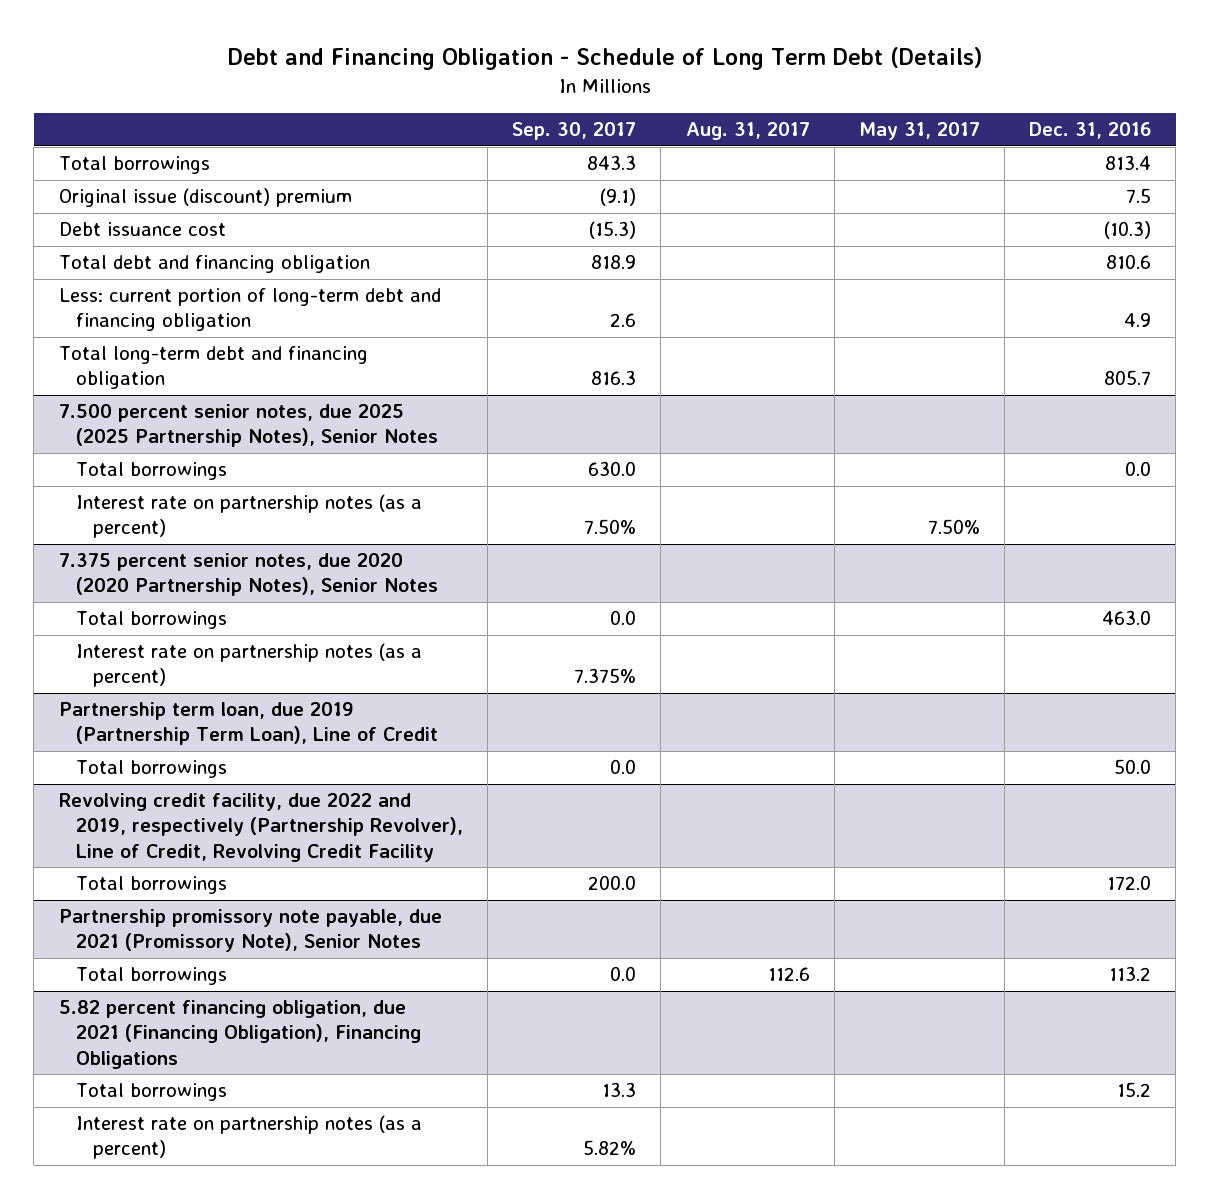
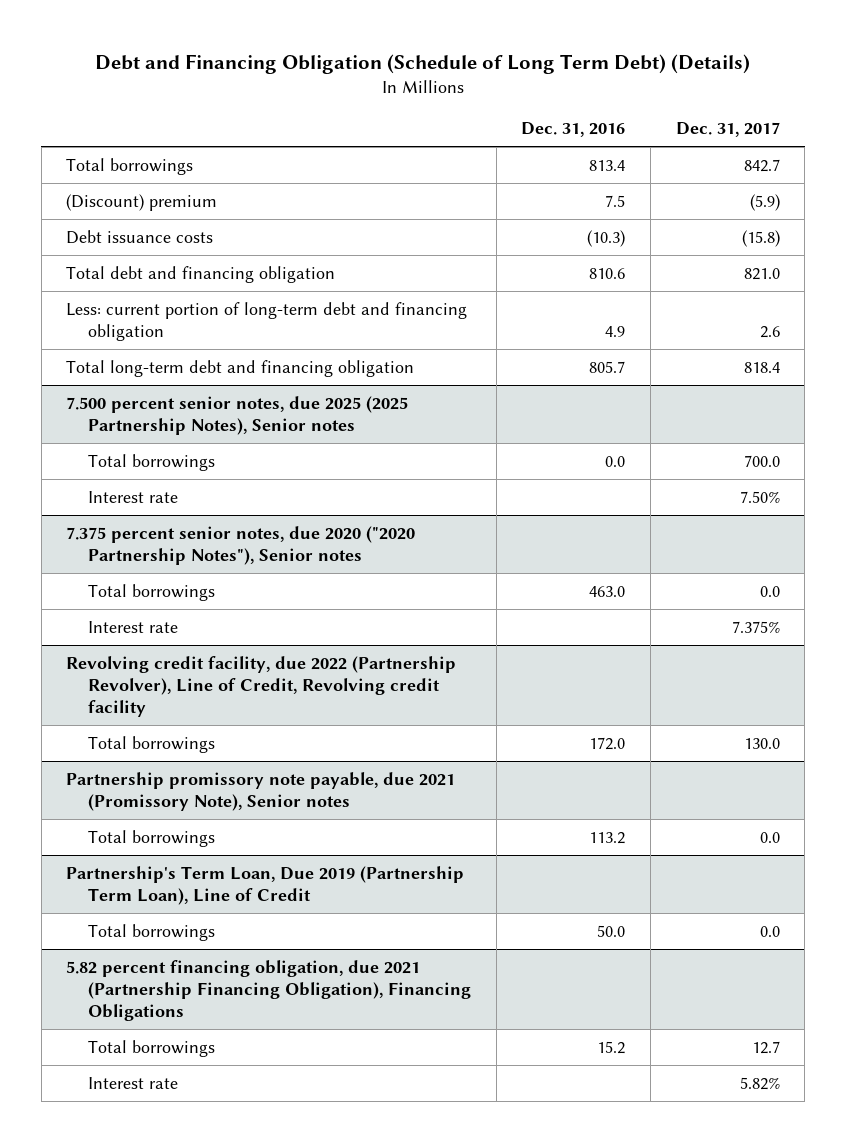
[227,47,982,71] Debt and Financing Obligation - Schedule of Long Term Debt (Details) -> [94,53,750,74] Debt and Financing Obligation (Schedule of Long Term Debt) (Details)
[512,122,637,141] Sep. 30, 2017 -> none
[685,122,810,141] Aug. 31, 2017 -> none
[858,122,980,141] May 31, 2017 -> none
none -> [675,122,780,138] Dec. 31, 2017
[58,188,352,208] Original issue (discount) premium -> [66,193,218,211] (Discount) premium
[58,222,226,237] Debt issuance cost -> [66,229,214,244] Debt issuance costs
[58,404,438,448] 7.500 percent senior notes, due 2025 (2025 Partnership Notes), Senior Notes -> [66,395,409,435] 7.500 percent senior notes, due 2025 (2025 Partnership Notes), Senior notes
[75,494,422,539] Interest rate on partnership notes (as a percent) -> [87,490,178,503] Interest rate
[58,553,438,597] 7.375 percent senior notes, due 2020 (2020 Partnership Notes), Senior Notes -> [66,525,416,565] 7.375 percent senior notes, due 2020 ("2020 Partnership Notes"), Senior notes
[58,702,438,746] Partnership term loan, due 2019 (Partnership Term Loan), Line of Credit -> none
[75,760,227,779] Total borrowings -> none
[75,643,422,688] Interest rate on partnership notes (as a percent) -> [87,620,178,633] Interest rate
[58,793,463,862] Revolving credit facility, due 2022 and 2019, respectively (Partnership Revolver), Line of Credit, Revolving Credit Facility -> [66,655,457,718] Revolving credit facility, due 2022 (Partnership Revolver), Line of Credit, Revolving credit facility
[58,909,442,953] Partnership promissory note payable, due 2021 (Promissory Note), Senior Notes -> [66,771,456,811] Partnership promissory note payable, due 2021 (Promissory Note), Senior notes
none -> [66,865,465,905] Partnership's Term Loan, Due 2019 (Partnership Term Loan), Line of Credit
none -> [87,923,215,941] Total borrowings
[58,1000,421,1069] 5.82 percent financing obligation, due 2021 (Financing Obligation), Financing Obligations -> [66,959,471,1022] 5.82 percent financing obligation, due 2021 (Partnership Financing Obligation), Financing Obligations
[75,1115,422,1160] Interest rate on partnership notes (as a percent) -> [87,1076,178,1089] Interest rate

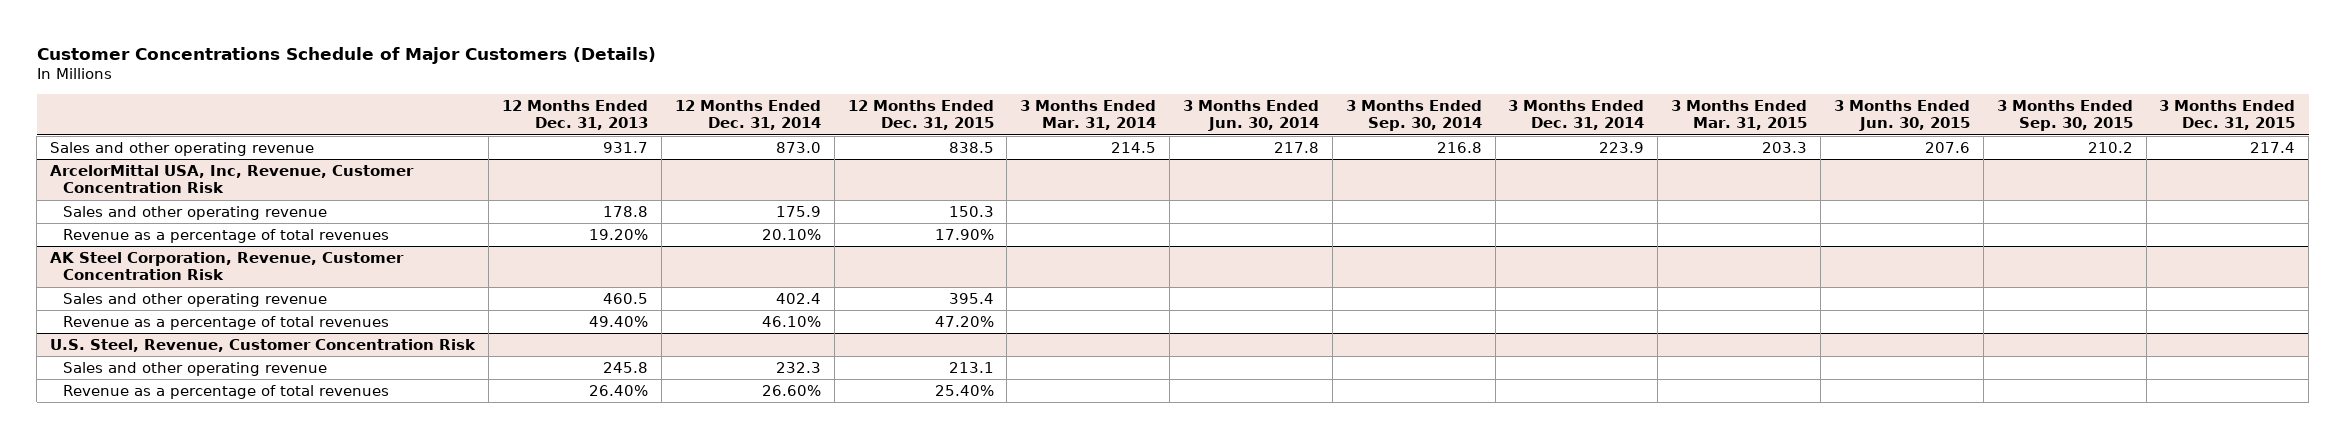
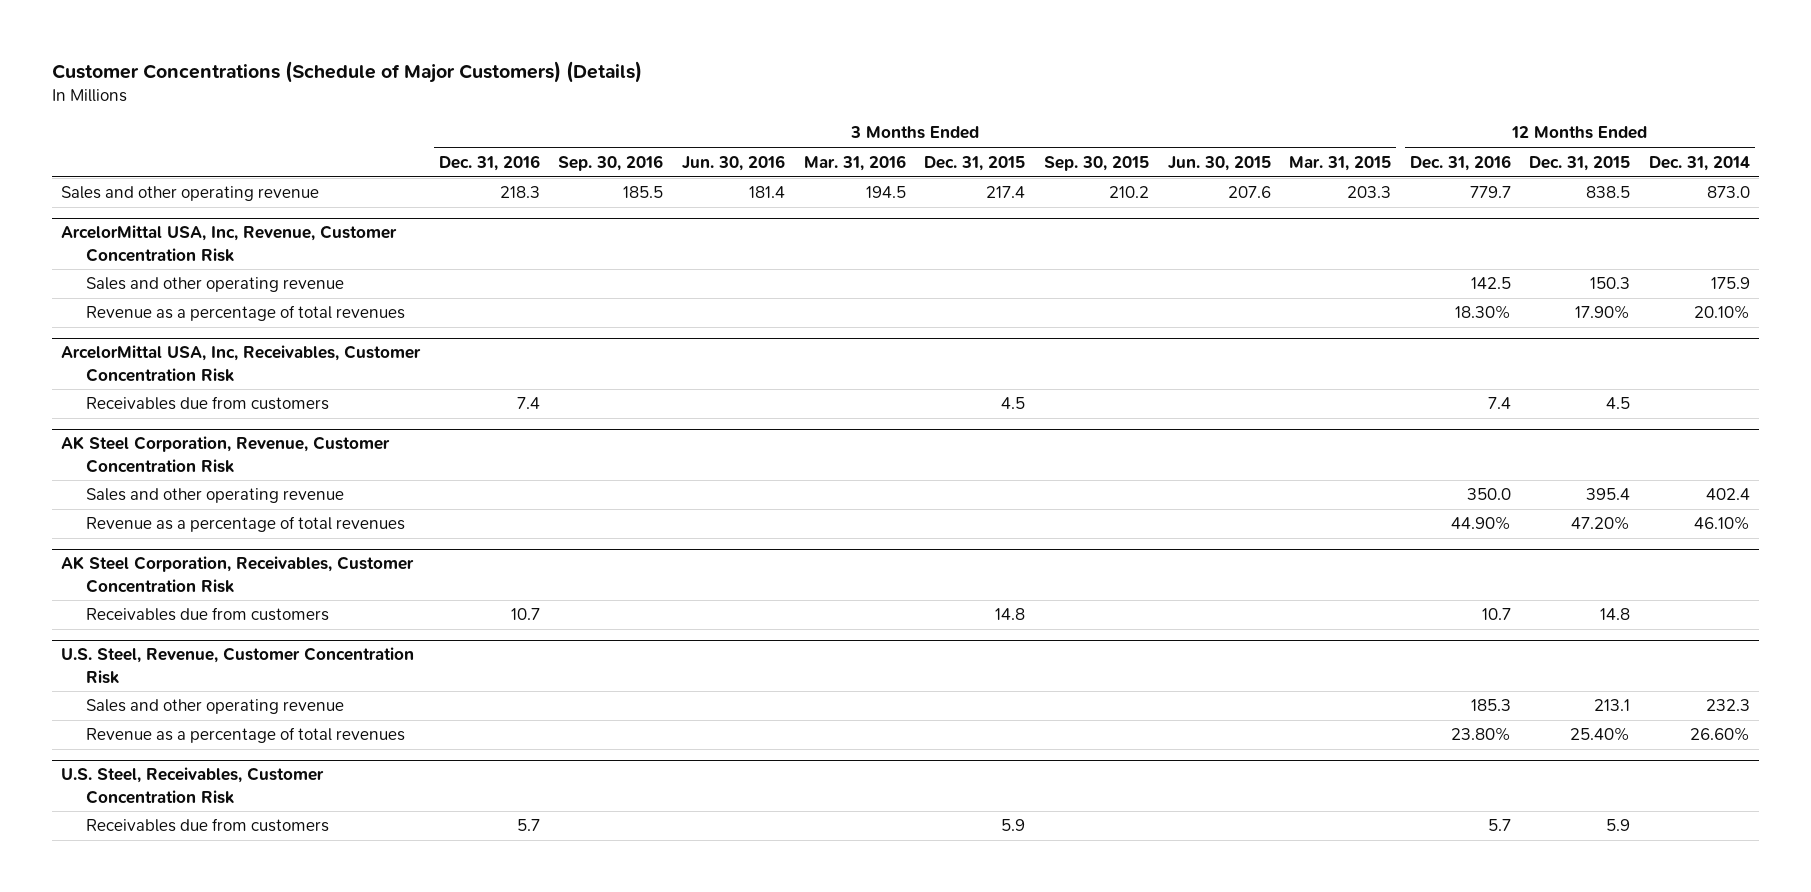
[36,46,656,64] Customer Concentrations Schedule of Major Customers (Details) -> [51,61,642,84] Customer Concentrations (Schedule of Major Customers) (Details)
[502,99,649,131] 12 Months Ended Dec. 31, 2013 -> none
[1020,99,1157,131] 3 Months Ended Mar. 31, 2014 -> none
[1183,99,1320,132] 3 Months Ended Jun. 30, 2014 -> none
[1345,99,1482,132] 3 Months Ended Sep. 30, 2014 -> none
[1508,99,1645,131] 3 Months Ended Dec. 31, 2014 -> none
none -> [438,154,540,171] Dec. 31, 2016
none -> [558,154,664,171] Sep. 30, 2016
none -> [681,154,785,171] Jun. 30, 2016
none -> [803,154,906,171] Mar. 31, 2016
none -> [1409,154,1511,171] Dec. 31, 2016
none -> [60,345,421,382] ArcelorMittal USA, Inc, Receivables, Customer Concentration Risk
none -> [85,396,329,411] Receivables due from customers
none -> [60,556,414,593] AK Steel Corporation, Receivables, Customer Concentration Risk
none -> [85,607,329,622] Receivables due from customers
none -> [60,767,324,804] U.S. Steel, Receivables, Customer Concentration Risk
none -> [85,818,329,833] Receivables due from customers

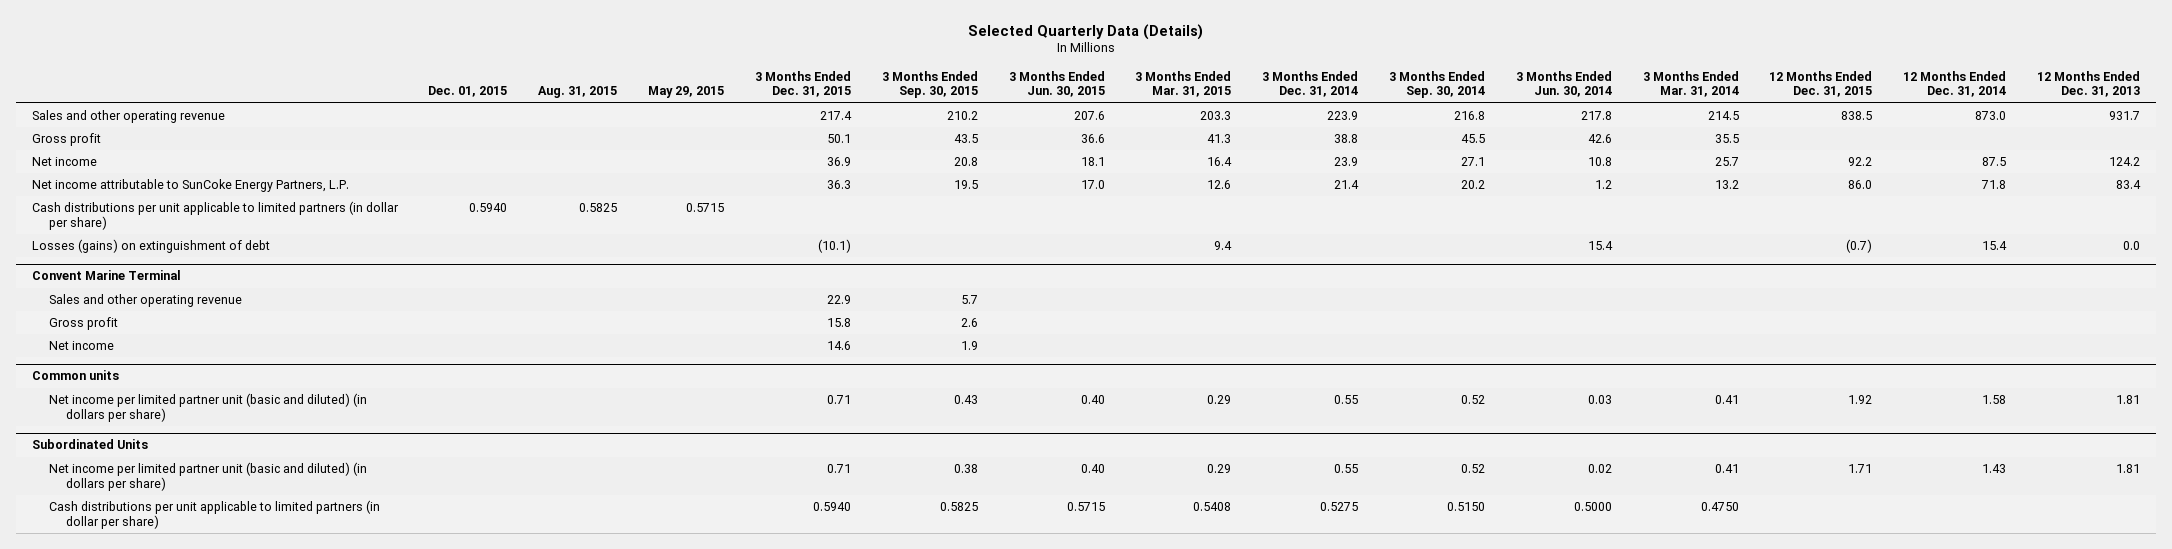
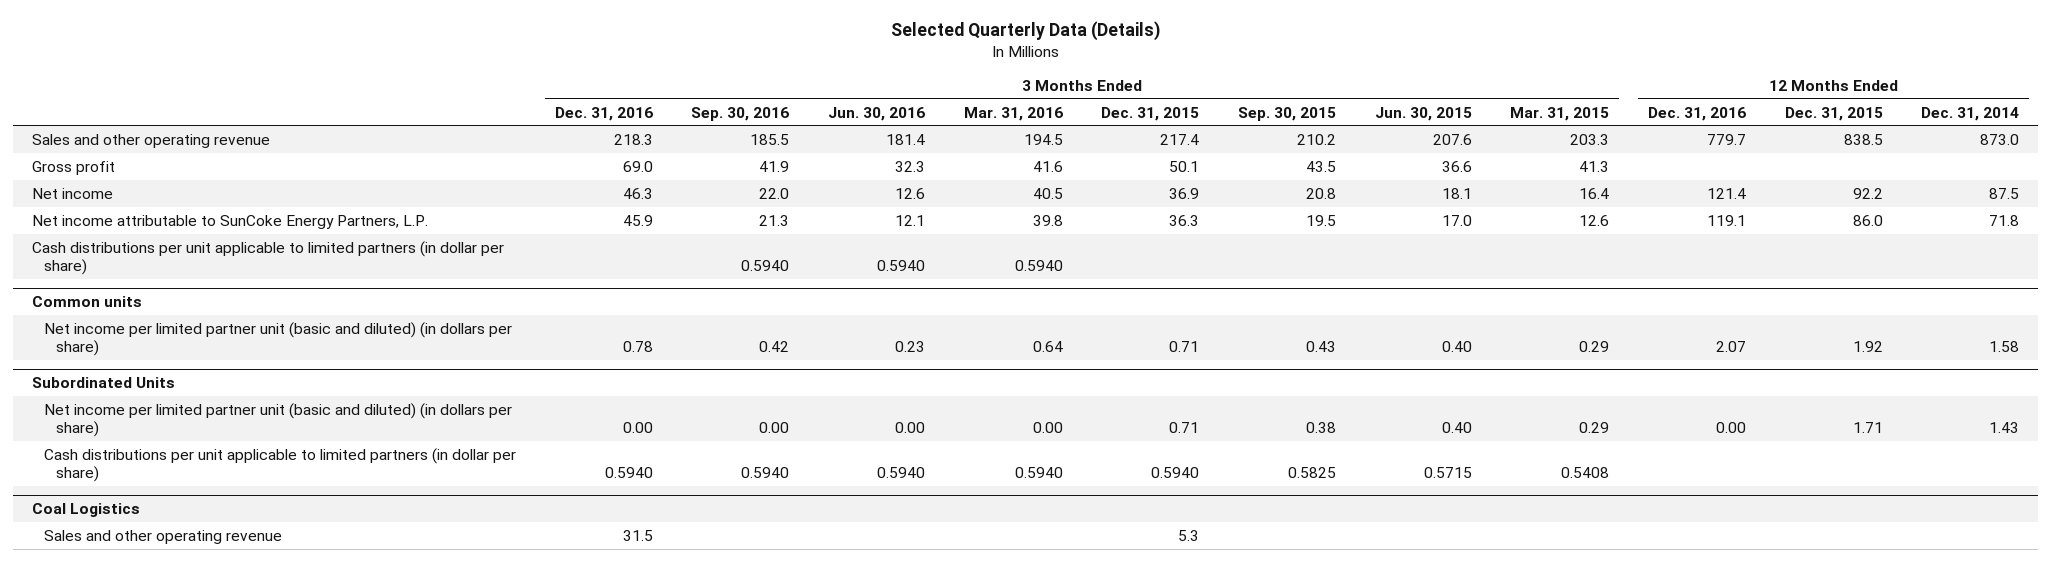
[428,86,508,98] Dec. 01, 2015 -> none
[538,86,618,99] Aug. 31, 2015 -> none
[648,86,725,99] May 29, 2015 -> none
[1262,70,1359,98] 3 Months Ended Dec. 31, 2014 -> none
[1389,70,1486,99] 3 Months Ended Sep. 30, 2014 -> none
[1515,70,1612,98] 3 Months Ended Jun. 30, 2014 -> none
[1642,70,1739,98] 3 Months Ended Mar. 31, 2014 -> none
[2037,70,2141,98] 12 Months Ended Dec. 31, 2013 -> none
none -> [554,106,653,121] Dec. 31, 2016
none -> [691,106,790,121] Sep. 30, 2016
none -> [827,106,925,121] Jun. 30, 2016
none -> [963,106,1063,121] Mar. 31, 2016
none -> [1647,106,1746,121] Dec. 31, 2016
[31,239,270,254] Losses (gains) on extinguishment of debt -> none
[31,270,181,281] Convent Marine Terminal -> none
[48,294,242,308] Sales and other operating revenue -> none
[48,317,118,331] Gross profit -> none
[48,341,114,351] Net income -> none
none -> [32,502,141,517] Coal Logistics
none -> [44,529,283,544] Sales and other operating revenue

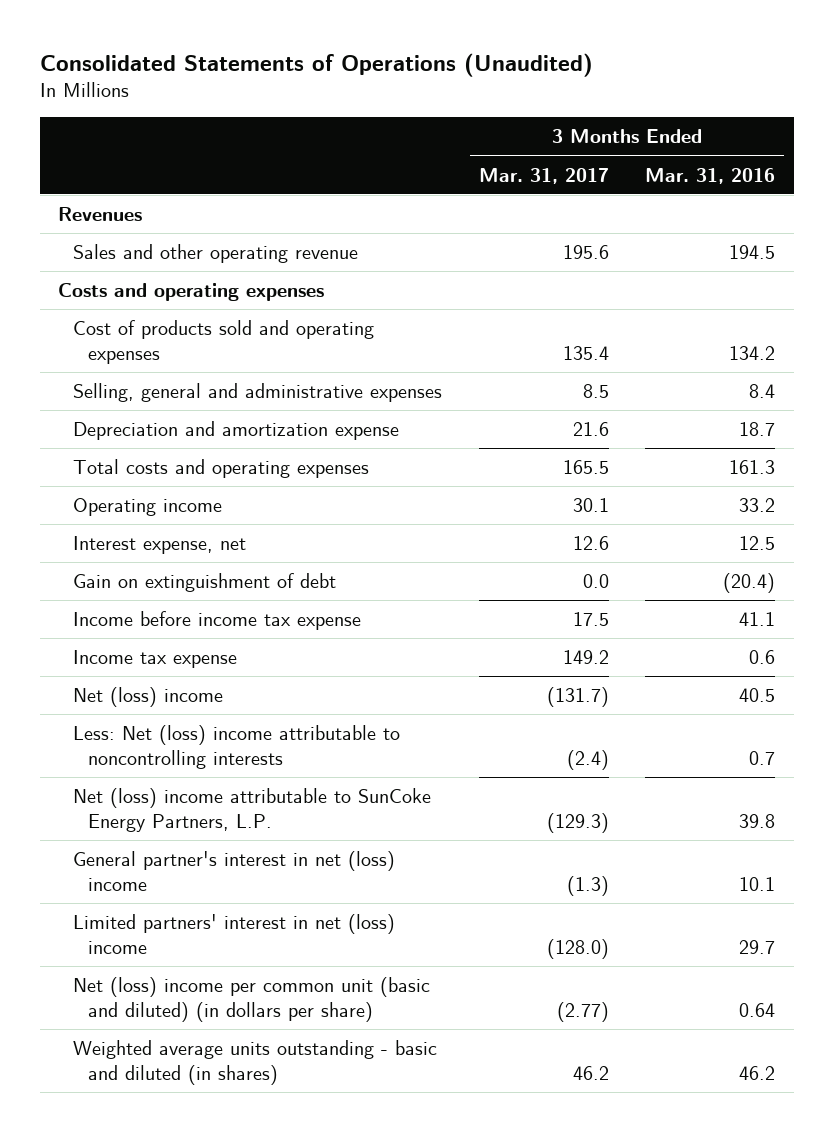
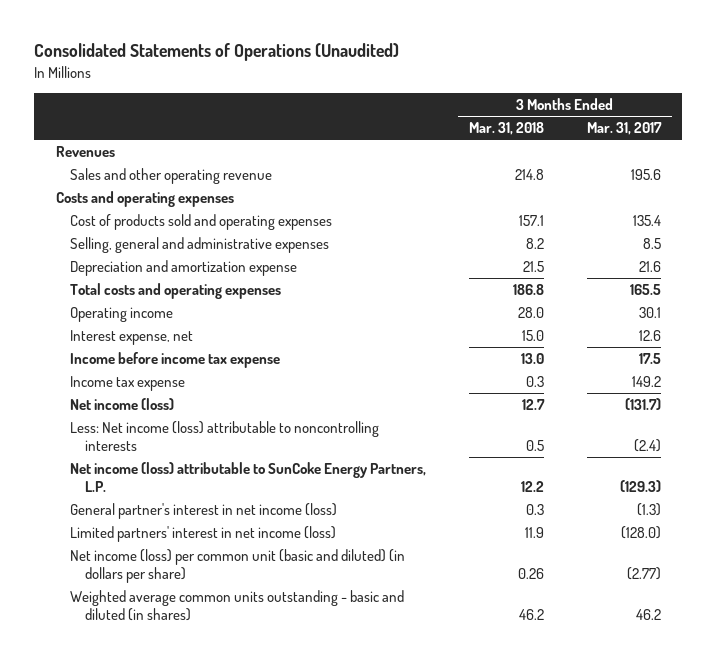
[645,167,776,184] Mar. 31, 2016 -> none
none -> [469,122,545,136] Mar. 31, 2018
[73,573,337,593] Gain on extinguishment of debt -> none
[73,687,224,708] Net (loss) income -> [70,398,175,411] Net income (loss)
[73,725,401,769] Less: Net (loss) income attributable to noncontrolling interests -> [70,421,380,451] Less: Net income (loss) attributable to noncontrolling interests
[73,788,432,832] Net (loss) income attributable to SunCoke Energy Partners, L.P. -> [70,462,427,492] Net income (loss) attributable to SunCoke Energy Partners, L.P.
[73,851,396,891] General partner's interest in net (loss) income -> [70,503,338,520] General partner's interest in net income (loss)
[73,914,396,954] Limited partners' interest in net (loss) income -> [70,526,337,543] Limited partners' interest in net income (loss)
[73,977,431,1022] Net (loss) income per common unit (basic and diluted) (in dollars per share) -> [70,549,406,583] Net income (loss) per common unit (basic and diluted) (in dollars per share)
[73,1040,438,1085] Weighted average units outstanding - basic and diluted (in shares) -> [70,590,405,621] Weighted average common units outstanding - basic and diluted (in shares)

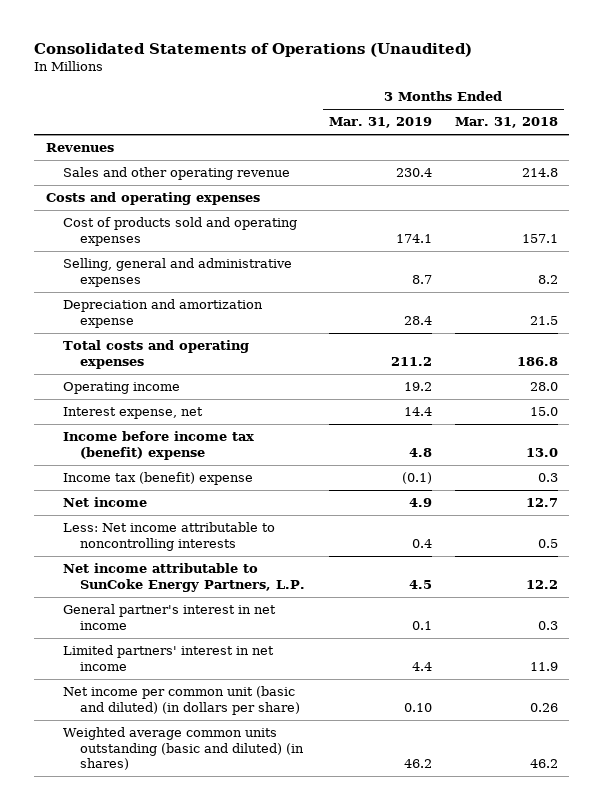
[586,122,662,136] Mar. 31, 2017 -> none
none -> [328,117,432,129] Mar. 31, 2019
[70,352,281,369] Income before income tax expense -> [62,431,254,460] Income before income tax (benefit) expense
[70,376,186,392] Income tax expense -> [62,472,253,486] Income tax (benefit) expense
[70,398,175,411] Net income (loss) -> [62,497,147,508] Net income
[70,421,380,451] Less: Net income (loss) attributable to noncontrolling interests -> [62,522,275,551] Less: Net income attributable to noncontrolling interests
[70,462,427,492] Net income (loss) attributable to SunCoke Energy Partners, L.P. -> [62,563,306,592] Net income attributable to SunCoke Energy Partners, L.P.
[70,503,338,520] General partner's interest in net income (loss) -> [62,604,276,630] General partner's interest in net income
[70,526,337,543] Limited partners' interest in net income (loss) -> [62,645,274,671] Limited partners' interest in net income
[70,549,406,583] Net income (loss) per common unit (basic and diluted) (in dollars per share) -> [62,686,301,715] Net income per common unit (basic and diluted) (in dollars per share)
[70,590,405,621] Weighted average common units outstanding - basic and diluted (in shares) -> [62,727,305,770] Weighted average common units outstanding (basic and diluted) (in shares)

